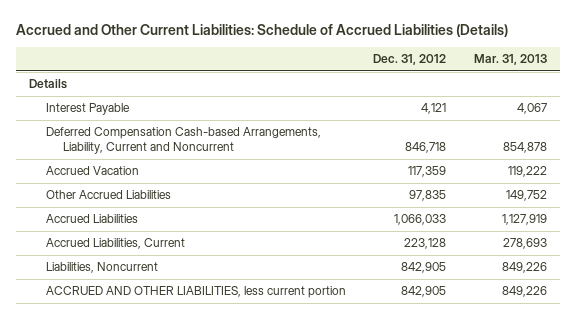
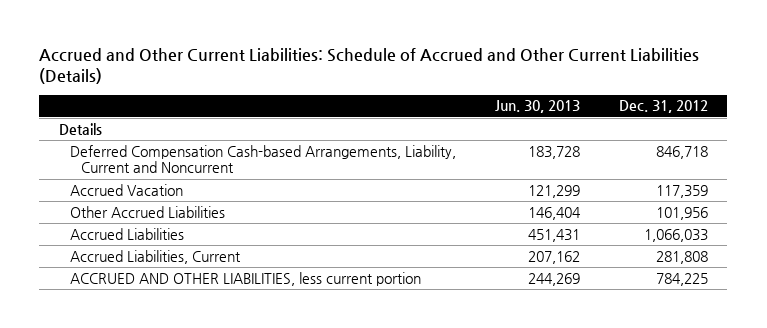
[15,23,508,37] Accrued and Other Current Liabilities: Schedule of Accrued Liabilities (Details) -> [39,48,700,85] Accrued and Other Current Liabilities: Schedule of Accrued and Other Current Liabilities (Details)
[473,54,547,66] Mar. 31, 2013 -> none
none -> [494,100,580,114] Jun. 30, 2013
[46,103,131,116] Interest Payable -> none
[409,190,447,202] 97,835 -> [655,206,708,220] 101,956
[46,262,159,274] Liabilities, Noncurrent -> none
[404,238,447,250] 223,128 -> [655,250,708,264] 281,808
[401,286,447,298] 842,905 -> [655,272,708,286] 784,225

